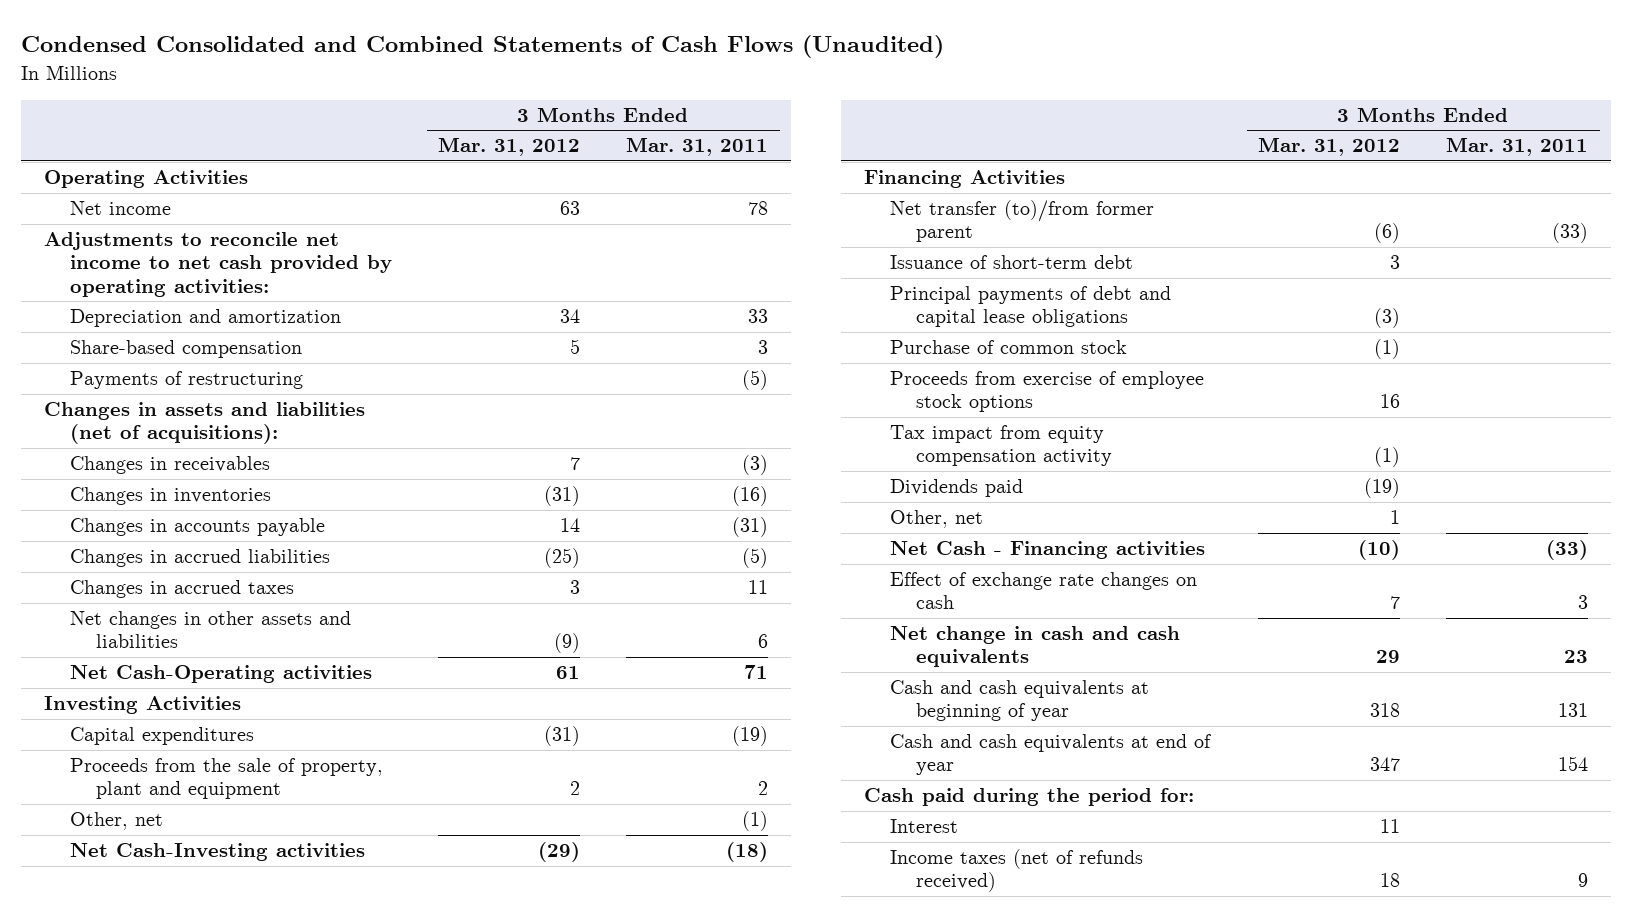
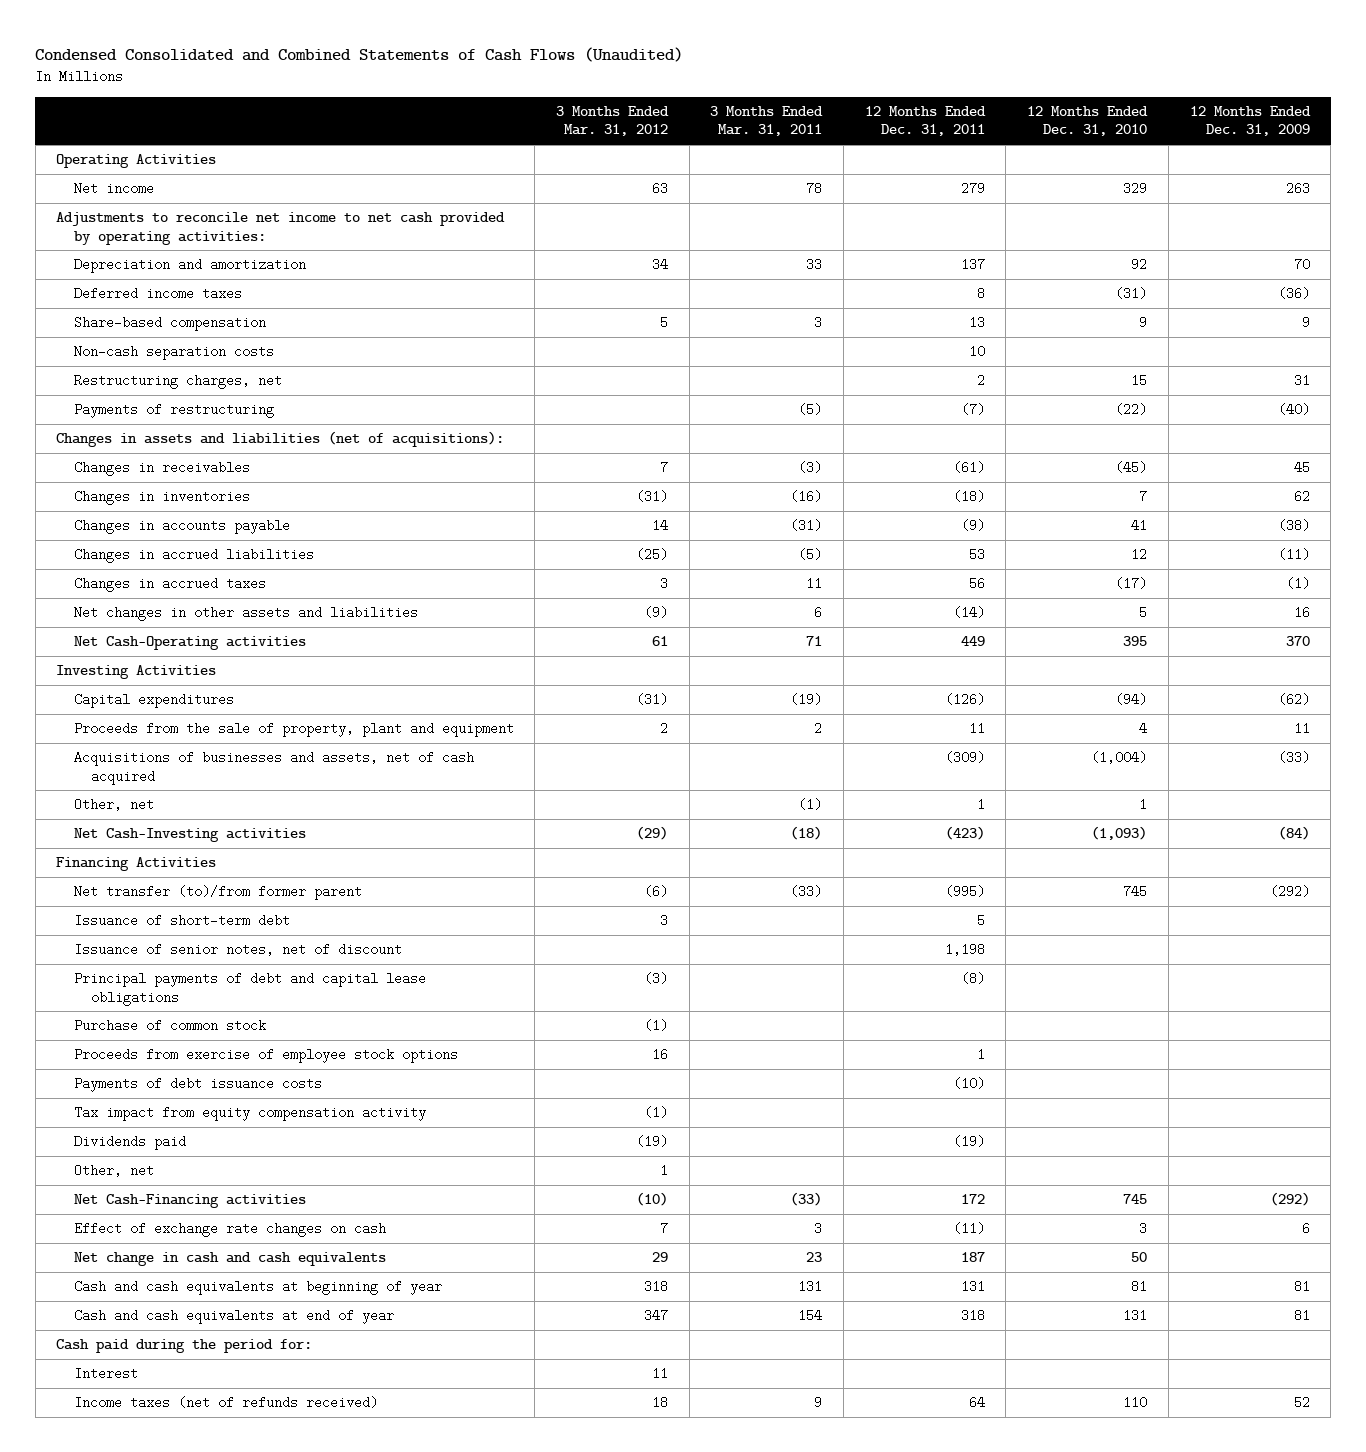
none -> [864,106,986,137] 12 Months Ended Dec. 31, 2011
none -> [1027,106,1149,137] 12 Months Ended Dec. 31, 2010
none -> [1189,106,1311,137] 12 Months Ended Dec. 31, 2009
none -> [73,287,242,301] Deferred income taxes
none -> [73,345,274,361] Non-cash separation costs
none -> [73,374,282,390] Restructuring charges, net
none -> [73,751,474,785] Acquisitions of businesses and assets, net of cash acquired
none -> [73,943,402,957] Issuance of senior notes, net of discount
none -> [73,1077,322,1093] Payments of debt issuance costs
[890,541,1206,560] Net Cash - Financing activities -> [73,1194,306,1209] Net Cash-Financing activities

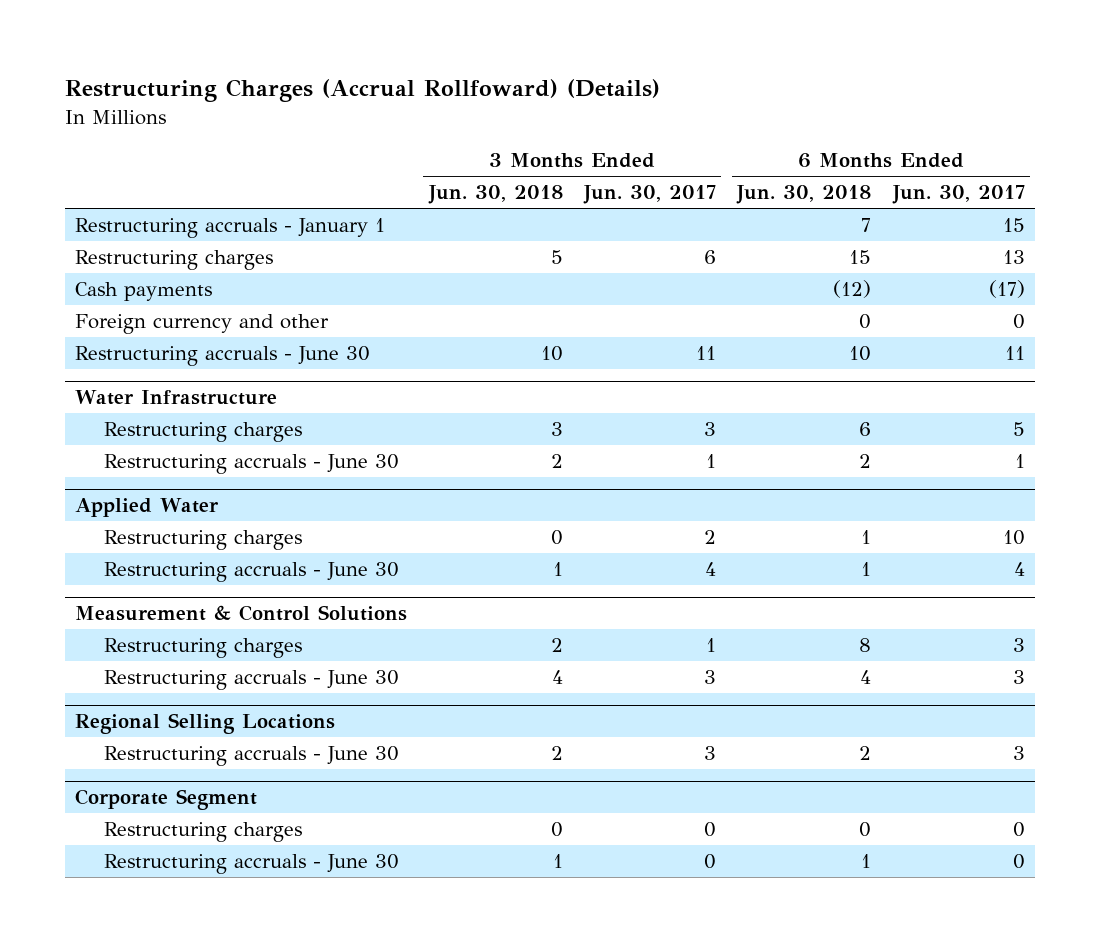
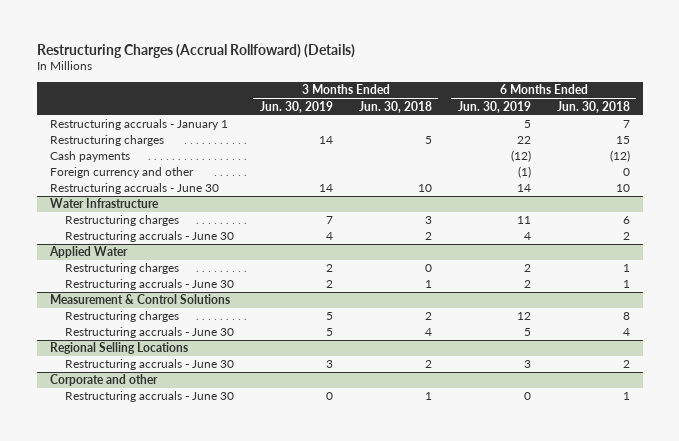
[583,185,717,205] Jun. 30, 2017 -> none
[891,185,1025,205] Jun. 30, 2017 -> none
none -> [259,100,333,113] Jun. 30, 2019
none -> [457,100,531,113] Jun. 30, 2019
[104,821,303,842] Restructuring charges -> none
[75,789,258,811] Corporate Segment -> [49,374,158,387] Corporate and other

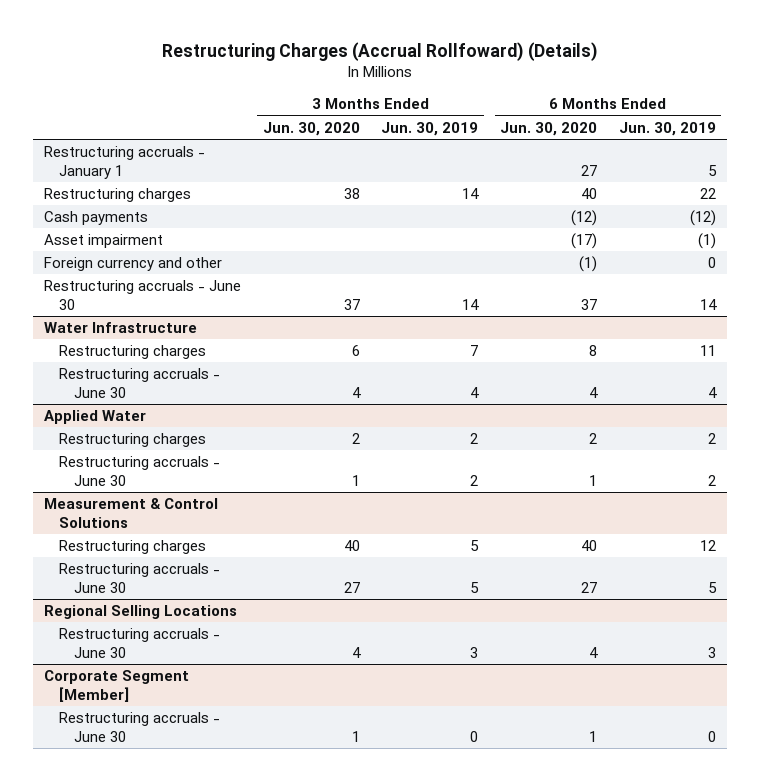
[358,100,432,113] Jun. 30, 2018 -> none
[556,100,630,113] Jun. 30, 2018 -> none
none -> [262,121,360,136] Jun. 30, 2020
none -> [500,121,598,136] Jun. 30, 2020
none -> [44,234,164,249] Asset impairment
[517,166,531,179] (1) -> [707,257,716,269] 0
[49,374,158,387] Corporate and other -> [44,670,190,703] Corporate Segment [Member]

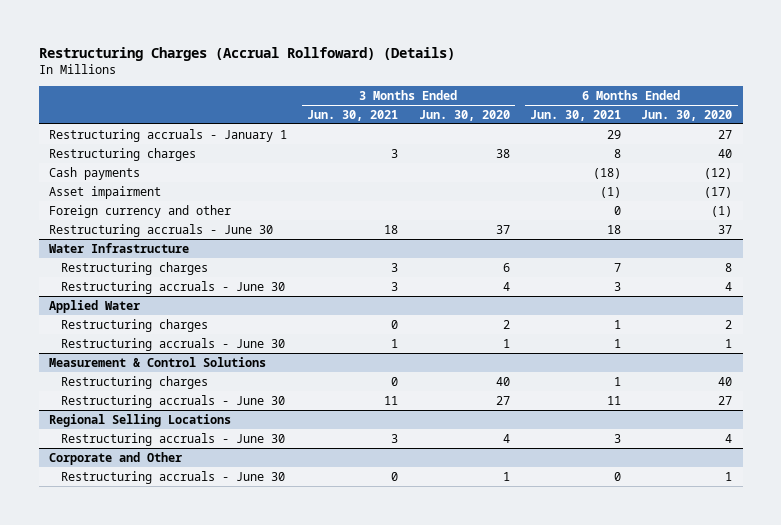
[381,121,479,136] Jun. 30, 2019 -> none
[618,121,716,136] Jun. 30, 2019 -> none
none -> [307,109,399,121] Jun. 30, 2021
none -> [530,109,622,121] Jun. 30, 2021
[44,670,190,703] Corporate Segment [Member] -> [48,451,182,465] Corporate and Other

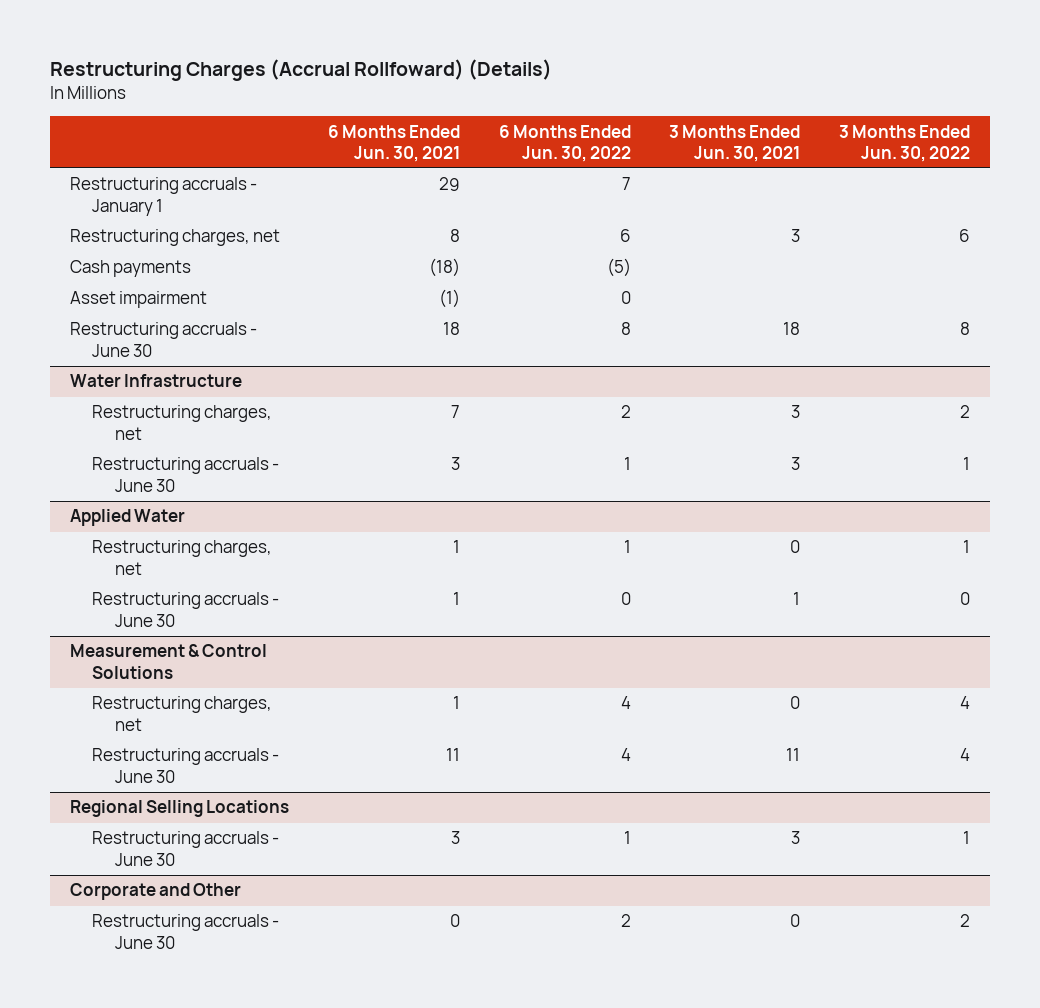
[418,109,510,121] Jun. 30, 2020 -> none
[641,109,733,121] Jun. 30, 2020 -> none
none -> [498,124,631,162] 6 Months Ended Jun. 30, 2022
none -> [839,124,971,162] 3 Months Ended Jun. 30, 2022
[48,147,196,161] Restructuring charges -> [69,229,280,247] Restructuring charges, net
[48,204,231,218] Foreign currency and other -> none
[60,261,208,275] Restructuring charges -> [92,405,273,440] Restructuring charges, net
[60,318,208,332] Restructuring charges -> [92,540,273,575] Restructuring charges, net
[60,375,208,389] Restructuring charges -> [92,696,273,731] Restructuring charges, net

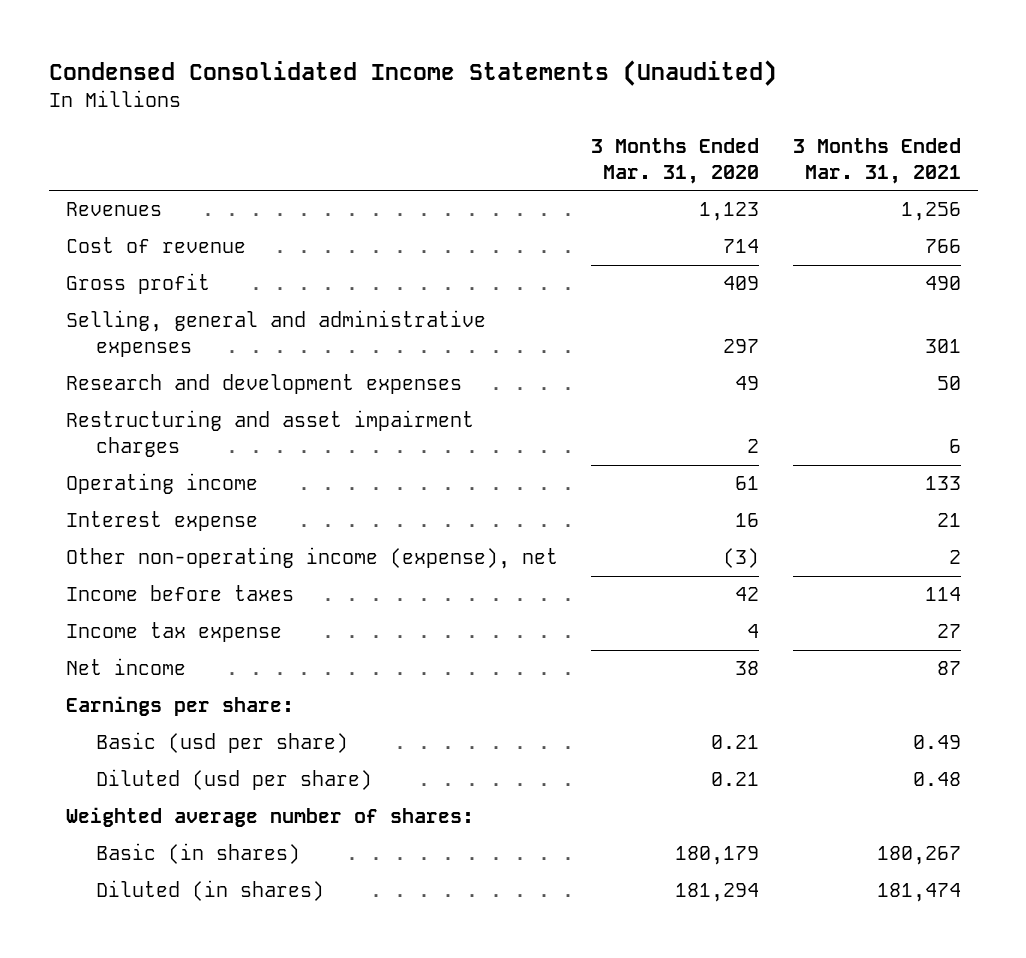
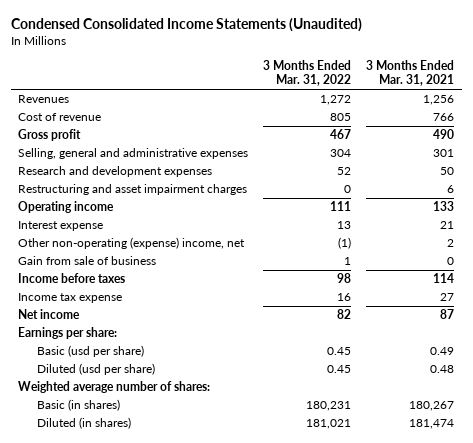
[591,137,760,184] 3 Months Ended Mar. 31, 2020 -> none
none -> [263,60,352,87] 3 Months Ended Mar. 31, 2022
[65,547,558,570] Other non-operating income (expense), net -> [18,237,246,250] Other non-operating (expense) income, net
none -> [18,256,157,266] Gain from sale of business

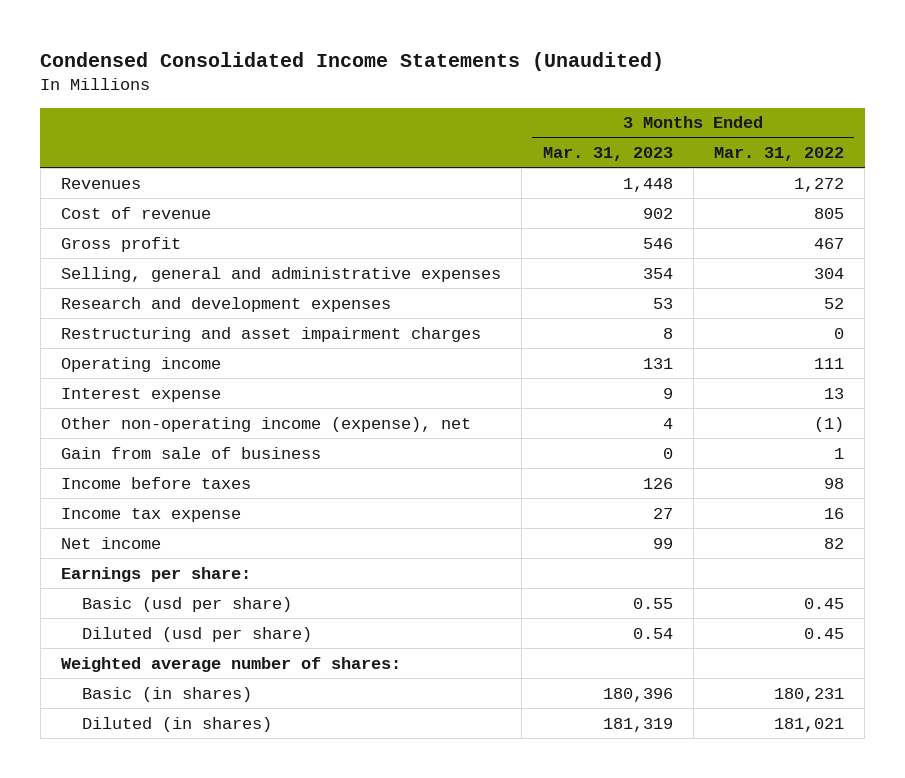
[366,60,455,87] 3 Months Ended Mar. 31, 2021 -> none
none -> [542,147,673,162] Mar. 31, 2023
[18,237,246,250] Other non-operating (expense) income, net -> [61,416,472,432] Other non-operating income (expense), net

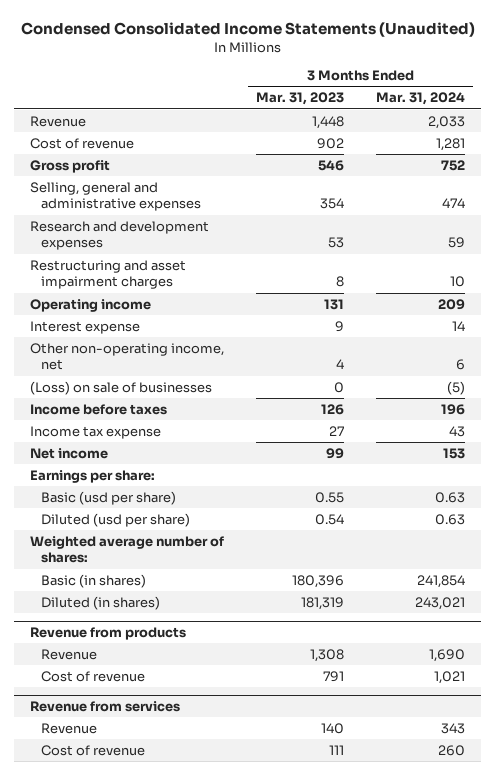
[713,147,844,162] Mar. 31, 2022 -> none
none -> [376,92,466,106] Mar. 31, 2024
[61,177,142,189] Revenues -> [30,115,87,127] Revenue
[61,416,472,432] Other non-operating income (expense), net -> [30,342,225,371] Other non-operating income, net
[61,446,322,459] Gain from sale of business -> [30,380,213,395] (Loss) on sale of businesses
none -> [30,627,187,641] Revenue from products
none -> [41,648,98,660] Revenue
none -> [41,670,146,682] Cost of revenue
none -> [30,701,181,713] Revenue from services
none -> [41,722,98,734] Revenue
none -> [41,744,146,756] Cost of revenue

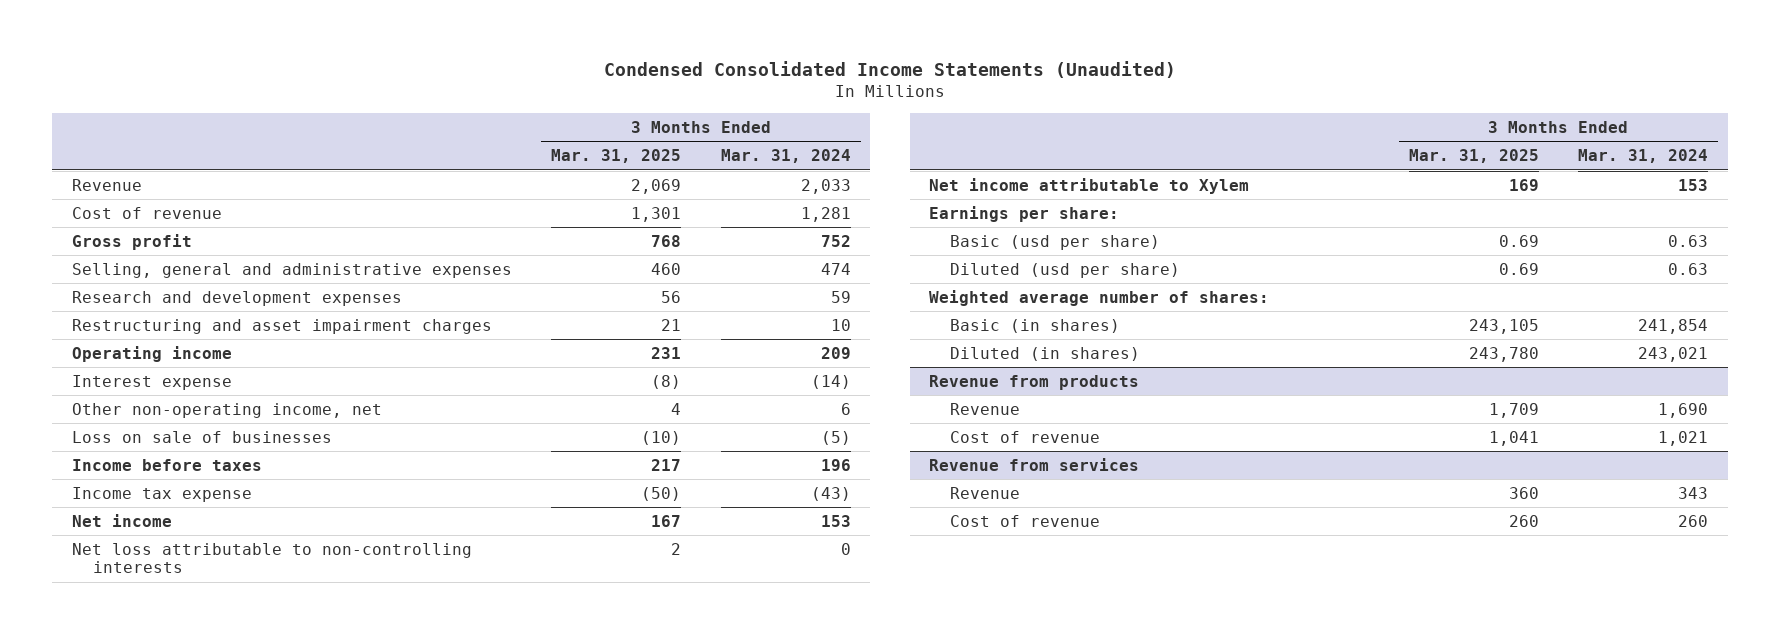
[256,92,345,106] Mar. 31, 2023 -> none
none -> [551,149,682,164] Mar. 31, 2025
[452,320,466,331] 14 -> [810,374,851,389] (14)
[30,380,213,395] (Loss) on sale of businesses -> [71,430,332,443] Loss on sale of businesses
[449,425,466,437] 43 -> [810,486,851,501] (43)
none -> [71,542,472,574] Net loss attributable to non-controlling interests
none -> [929,177,1250,194] Net income attributable to Xylem

